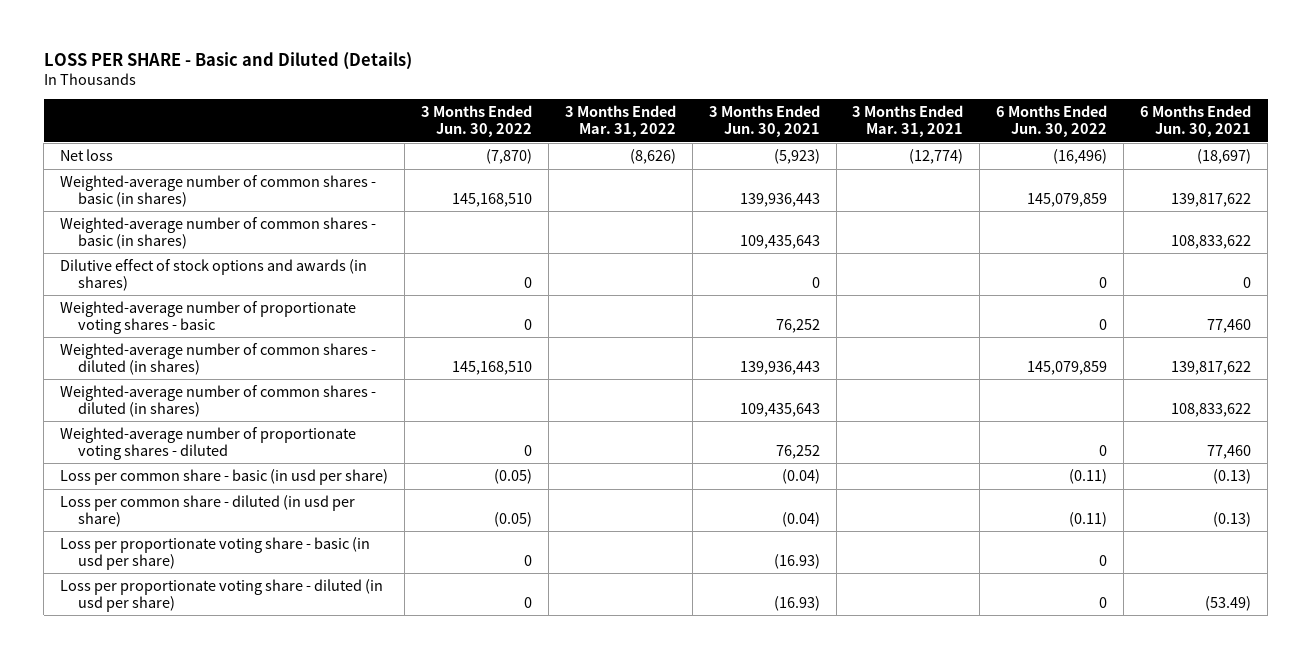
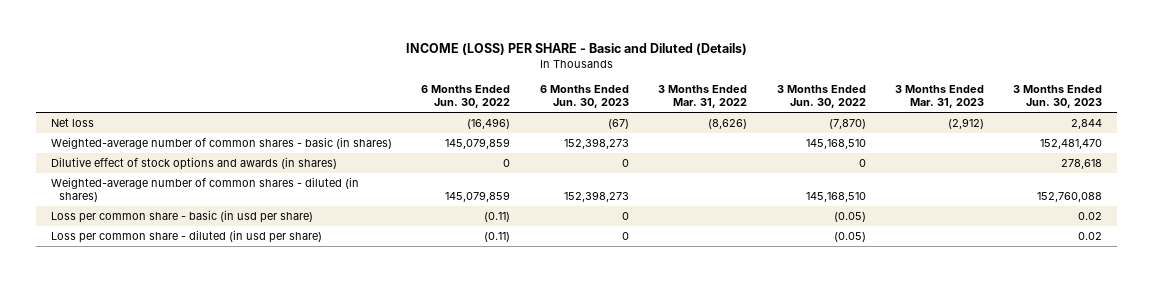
[43,51,412,70] LOSS PER SHARE - Basic and Diluted (Details) -> [405,43,747,56] INCOME (LOSS) PER SHARE - Basic and Diluted (Details)
[708,105,820,138] 3 Months Ended Jun. 30, 2021 -> none
[852,105,964,138] 3 Months Ended Mar. 31, 2021 -> none
[1140,105,1252,138] 6 Months Ended Jun. 30, 2021 -> none
none -> [539,85,629,109] 6 Months Ended Jun. 30, 2023
none -> [894,85,984,109] 3 Months Ended Mar. 31, 2023
none -> [1013,85,1103,109] 3 Months Ended Jun. 30, 2023
[60,217,377,249] Weighted-average number of common shares - basic (in shares) -> none
[60,301,357,334] Weighted-average number of proportionate voting shares - basic -> none
[60,385,377,417] Weighted-average number of common shares - diluted (in shares) -> none
[60,427,357,460] Weighted-average number of proportionate voting shares - diluted -> none
[60,537,371,570] Loss per proportionate voting share - basic (in usd per share) -> none
[60,579,384,612] Loss per proportionate voting share - diluted (in usd per share) -> none

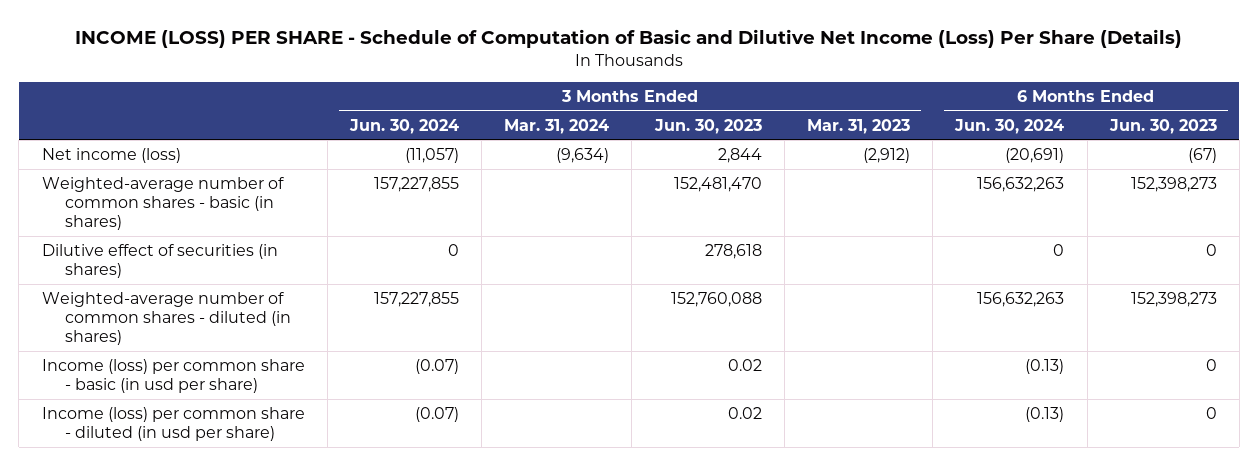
[405,43,747,56] INCOME (LOSS) PER SHARE - Basic and Diluted (Details) -> [75,28,1183,48] INCOME (LOSS) PER SHARE - Schedule of Computation of Basic and Dilutive Net Income (Loss) Per Share (Details)
[421,85,511,109] 6 Months Ended Jun. 30, 2022 -> none
[658,85,748,109] 3 Months Ended Mar. 31, 2022 -> none
[776,85,866,109] 3 Months Ended Jun. 30, 2022 -> none
none -> [348,118,459,134] Jun. 30, 2024
none -> [504,118,610,134] Mar. 31, 2024
none -> [954,118,1065,134] Jun. 30, 2024
[50,118,94,128] Net loss -> [41,148,181,164] Net income (loss)
[50,157,337,171] Dilutive effect of stock options and awards (in shares) -> [41,244,278,279] Dilutive effect of securities (in shares)
[50,210,313,224] Loss per common share - basic (in usd per share) -> [41,359,305,394] Income (loss) per common share - basic (in usd per share)
[50,230,322,244] Loss per common share - diluted (in usd per share) -> [41,407,305,442] Income (loss) per common share - diluted (in usd per share)

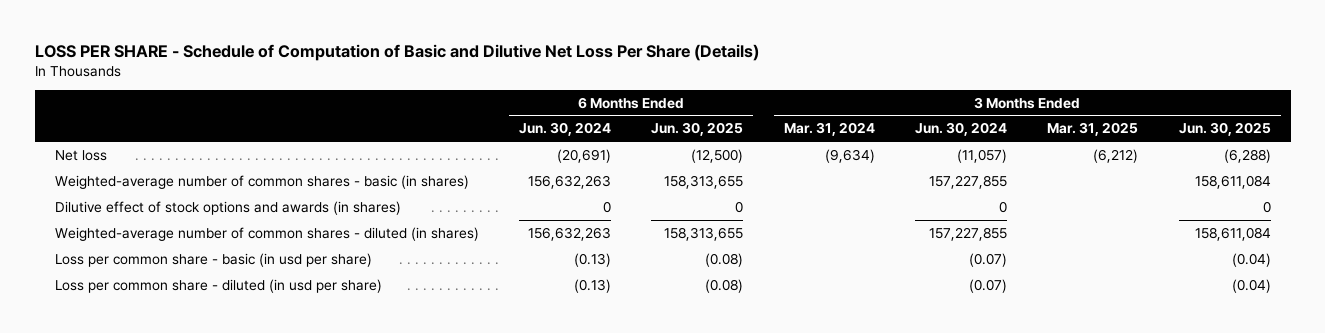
[75,28,1183,48] INCOME (LOSS) PER SHARE - Schedule of Computation of Basic and Dilutive Net Income (Loss) Per Share (Details) -> [34,43,759,61] LOSS PER SHARE - Schedule of Computation of Basic and Dilutive Net Loss Per Share (Details)
[653,118,762,134] Jun. 30, 2023 -> none
[806,118,910,134] Mar. 31, 2023 -> none
[1108,118,1217,134] Jun. 30, 2023 -> none
none -> [651,122,744,137] Jun. 30, 2025
none -> [1047,122,1139,137] Mar. 31, 2025
none -> [1178,122,1271,137] Jun. 30, 2025
[41,148,181,164] Net income (loss) -> [54,149,107,161] Net loss
[41,244,278,279] Dilutive effect of securities (in shares) -> [54,200,401,215] Dilutive effect of stock options and awards (in shares)
[41,359,305,394] Income (loss) per common share - basic (in usd per share) -> [54,252,372,267] Loss per common share - basic (in usd per share)
[41,407,305,442] Income (loss) per common share - diluted (in usd per share) -> [54,278,382,293] Loss per common share - diluted (in usd per share)

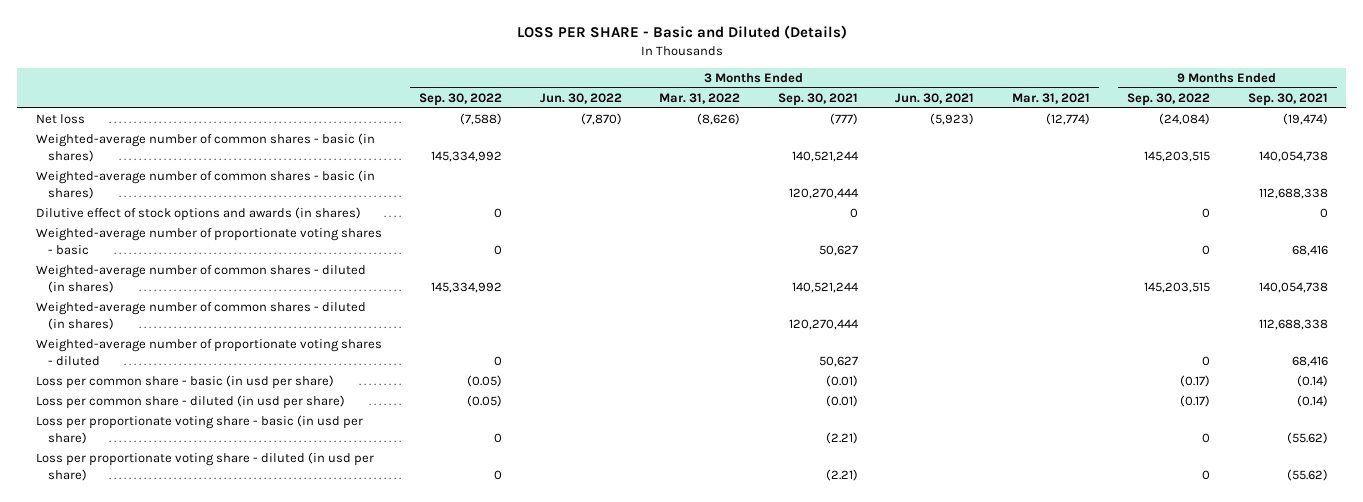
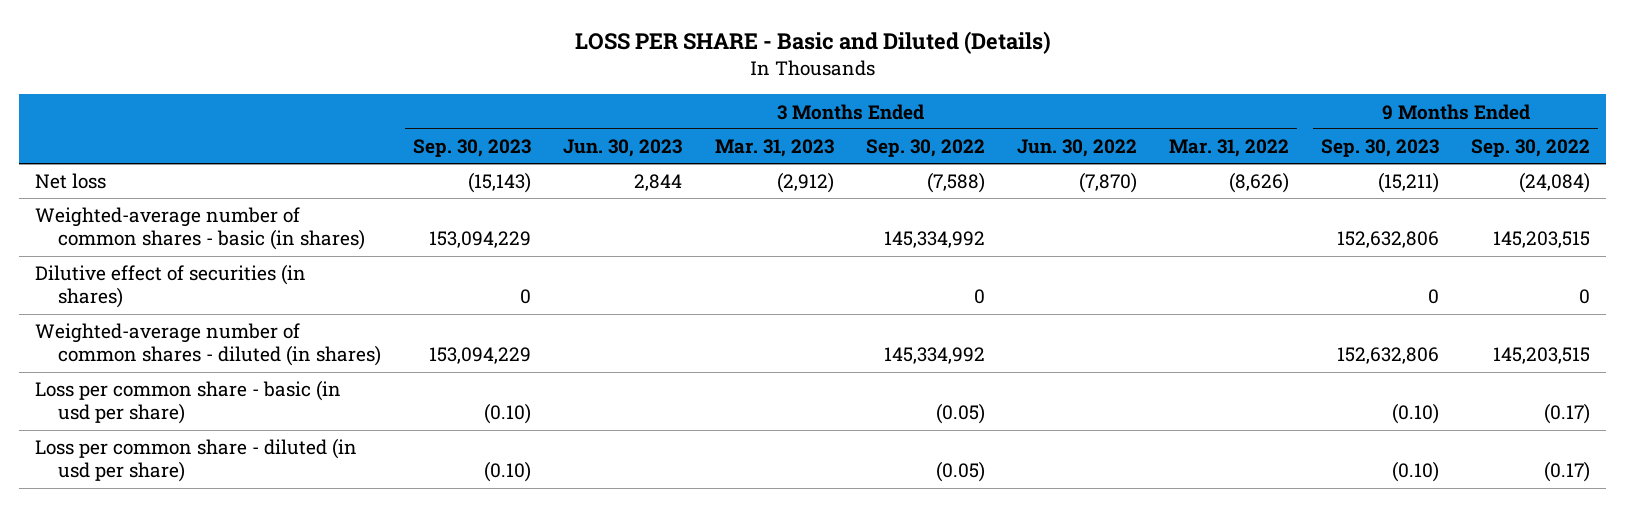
[777,92,858,106] Sep. 30, 2021 -> none
[895,92,975,104] Jun. 30, 2021 -> none
[1011,92,1090,104] Mar. 31, 2021 -> none
[1247,92,1328,106] Sep. 30, 2021 -> none
none -> [413,138,532,157] Sep. 30, 2023
none -> [563,138,683,157] Jun. 30, 2023
none -> [714,138,834,157] Mar. 31, 2023
none -> [1321,138,1440,157] Sep. 30, 2023
[35,170,375,199] Weighted-average number of common shares - basic (in shares) -> none
[35,228,382,255] Weighted-average number of proportionate voting shares - basic -> none
[35,207,361,222] Dilutive effect of stock options and awards (in shares) -> [35,264,307,309] Dilutive effect of securities (in shares)
[35,302,366,330] Weighted-average number of common shares - diluted (in shares) -> none
[35,339,382,366] Weighted-average number of proportionate voting shares - diluted -> none
[35,415,363,444] Loss per proportionate voting share - basic (in usd per share) -> none
[35,452,374,481] Loss per proportionate voting share - diluted (in usd per share) -> none

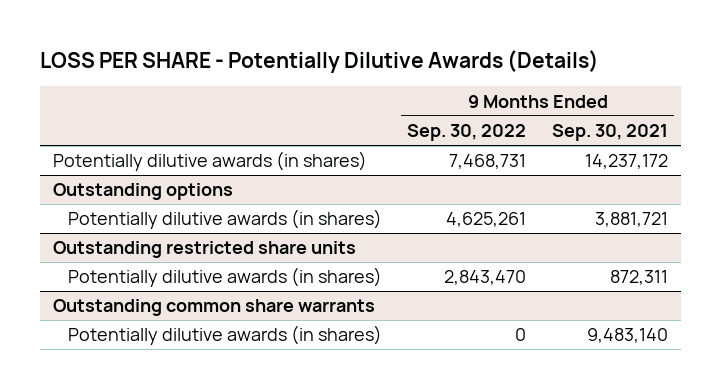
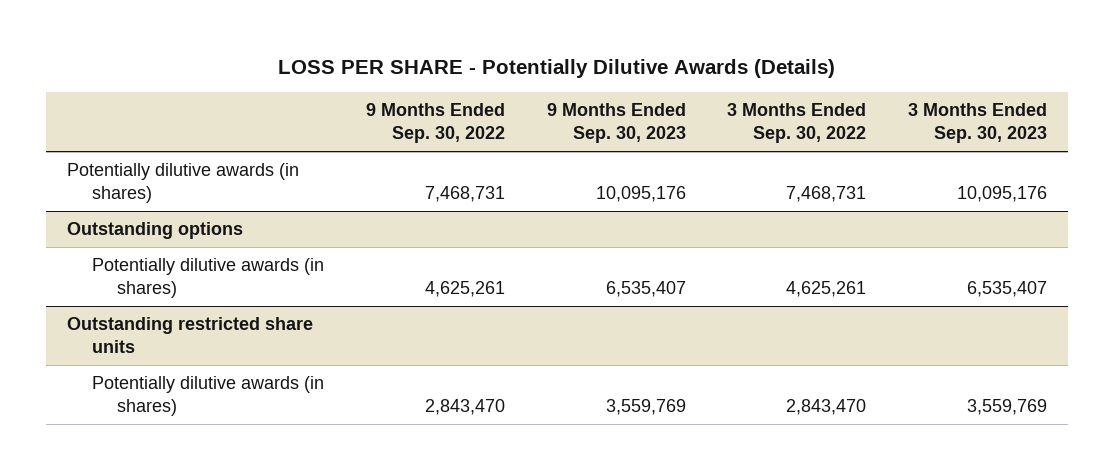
[552,124,669,142] Sep. 30, 2021 -> none
none -> [546,103,686,144] 9 Months Ended Sep. 30, 2023
none -> [727,103,867,144] 3 Months Ended Sep. 30, 2022
none -> [908,103,1048,144] 3 Months Ended Sep. 30, 2023
[52,299,375,317] Outstanding common share warrants -> none
[67,325,382,346] Potentially dilutive awards (in shares) -> none

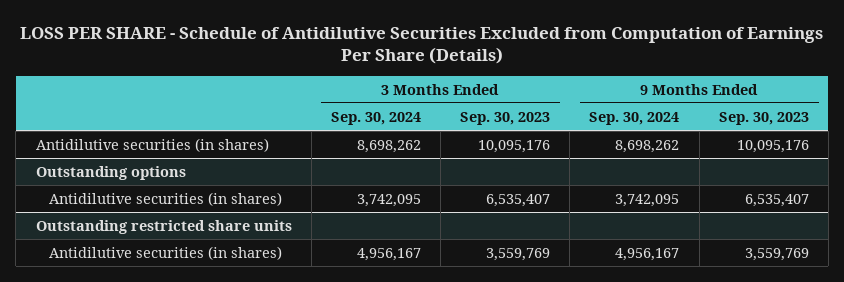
[278,59,836,79] LOSS PER SHARE - Potentially Dilutive Awards (Details) -> [20,26,824,65] LOSS PER SHARE - Schedule of Antidilutive Securities Excluded from Computation of Earnings Per Share (Details)
[365,103,505,144] 9 Months Ended Sep. 30, 2022 -> none
[727,103,867,144] 3 Months Ended Sep. 30, 2022 -> none
none -> [330,111,421,125] Sep. 30, 2024
none -> [589,111,680,125] Sep. 30, 2024
[67,163,300,204] Potentially dilutive awards (in shares) -> [35,137,269,152] Antidilutive securities (in shares)
[92,258,325,299] Potentially dilutive awards (in shares) -> [48,191,282,206] Antidilutive securities (in shares)
[92,376,325,417] Potentially dilutive awards (in shares) -> [48,245,282,260] Antidilutive securities (in shares)

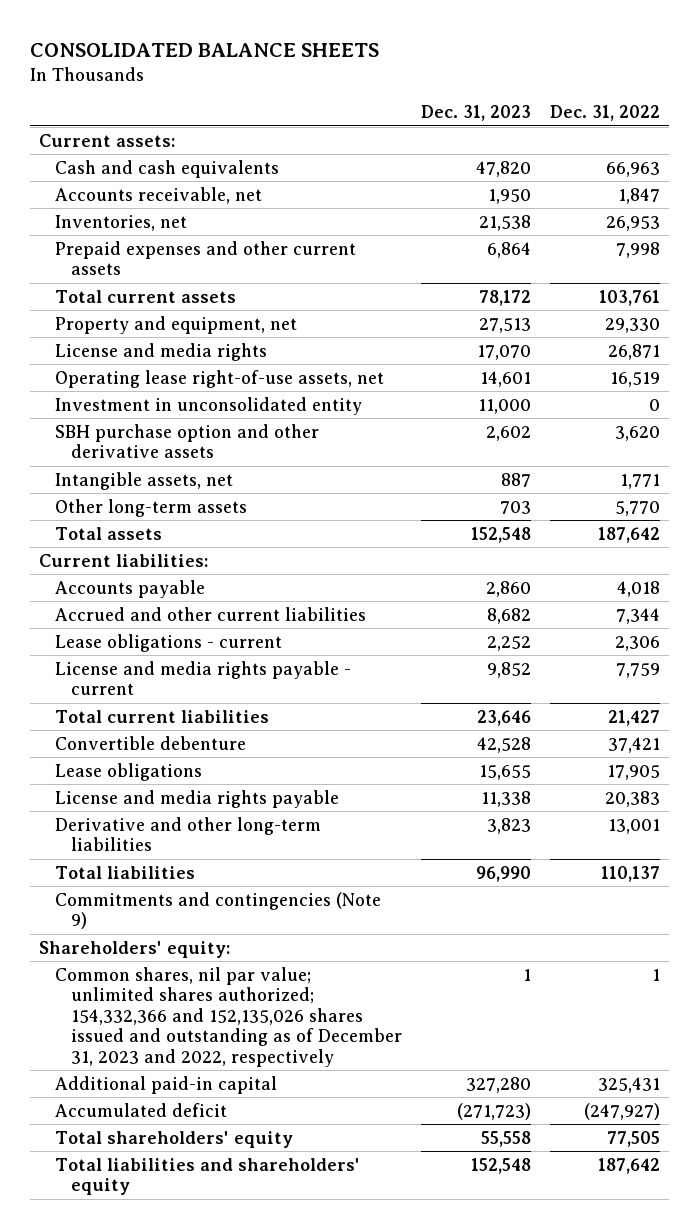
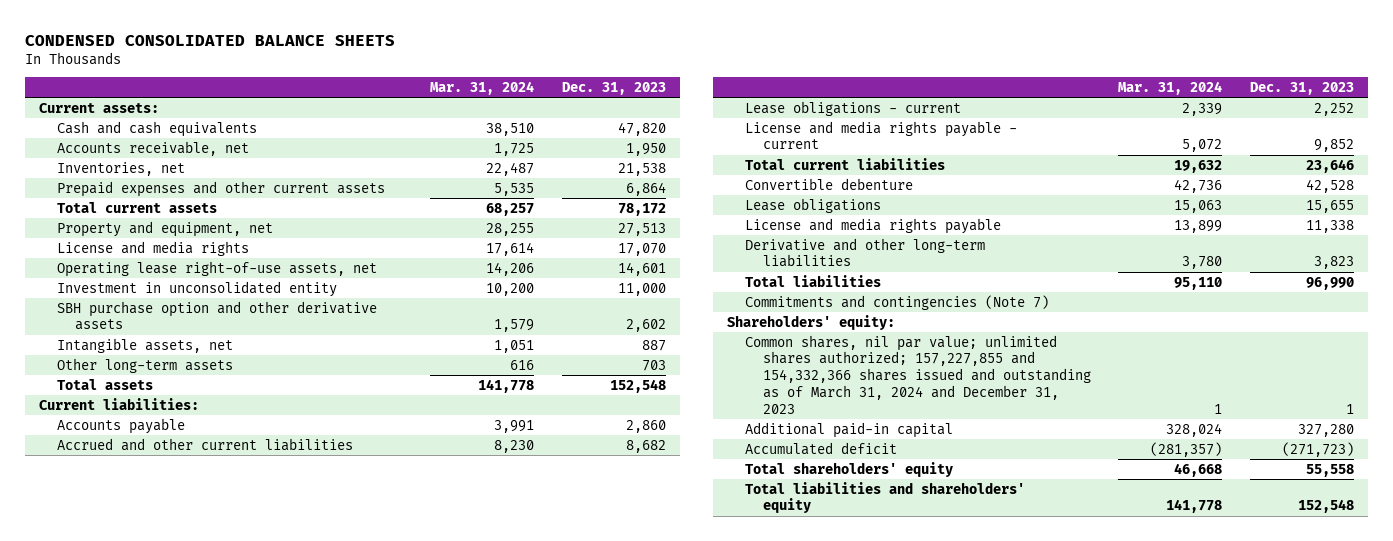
[29,43,379,58] CONSOLIDATED BALANCE SHEETS -> [25,34,396,46] CONDENSED CONSOLIDATED BALANCE SHEETS
[549,105,660,122] Dec. 31, 2022 -> none
none -> [430,80,535,95] Mar. 31, 2024
[54,891,381,930] Commitments and contingencies (Note 9) -> [744,294,1049,310] Commitments and contingencies (Note 7)
[54,966,402,1068] Common shares, nil par value; unlimited shares authorized; 154,332,366 and 152,135,026 shares issued and outstanding as of December 31, 2023 and 2022, respectively -> [744,334,1091,414] Common shares, nil par value; unlimited shares authorized; 157,227,855 and 154,332,366 shares issued and outstanding as of March 31, 2024 and December 31, 2023

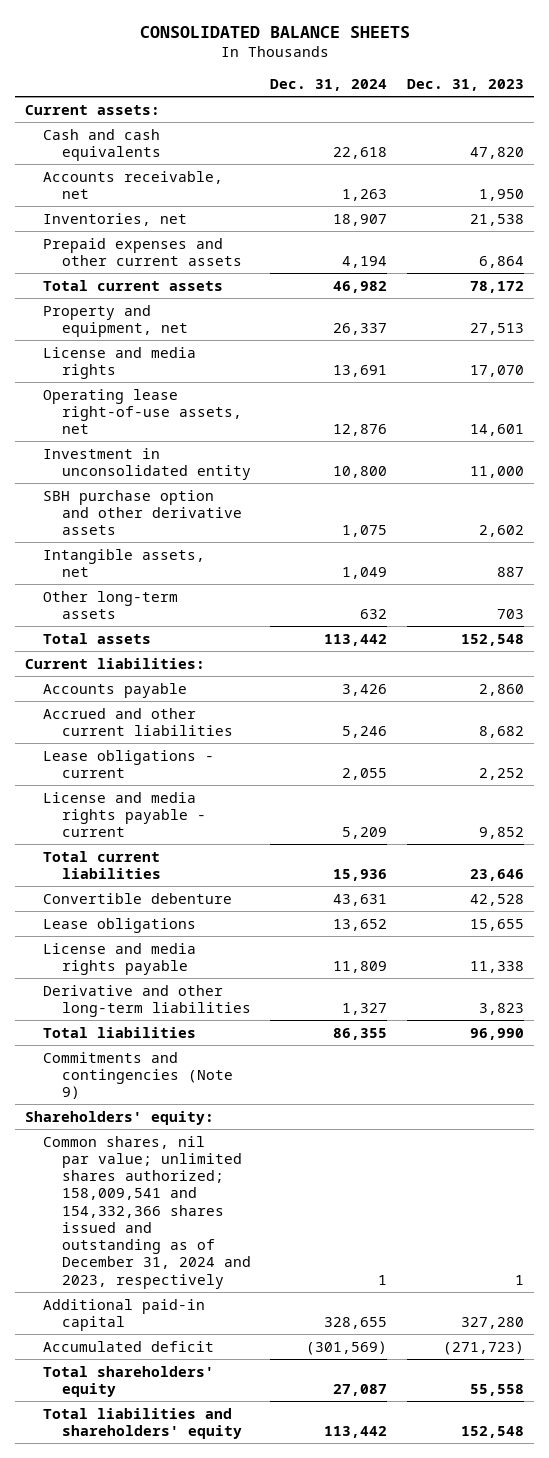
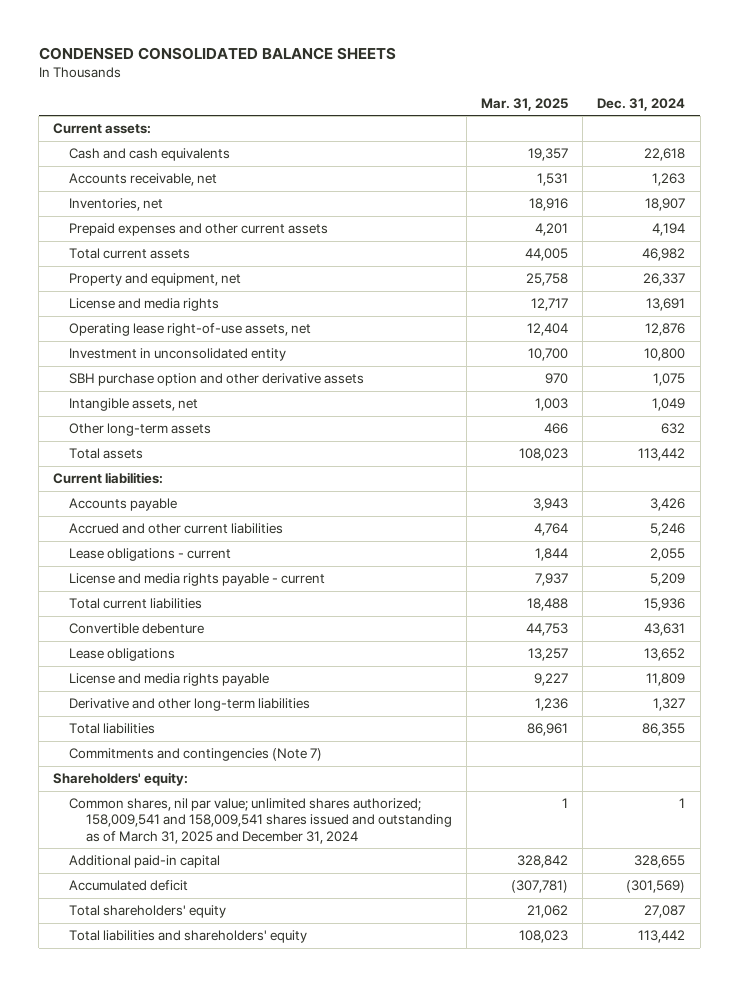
[139,25,410,38] CONSOLIDATED BALANCE SHEETS -> [38,47,396,61] CONDENSED CONSOLIDATED BALANCE SHEETS
[407,78,525,91] Dec. 31, 2023 -> none
none -> [481,97,569,111] Mar. 31, 2025
[43,1051,233,1100] Commitments and contingencies (Note 9) -> [69,748,323,762] Commitments and contingencies (Note 7)
[43,1135,251,1289] Common shares, nil par value; unlimited shares authorized; 158,009,541 and 154,332,366 shares issued and outstanding as of December 31, 2024 and 2023, respectively -> [69,798,452,844] Common shares, nil par value; unlimited shares authorized; 158,009,541 and 158,009,541 shares issued and outstanding as of March 31, 2025 and December 31, 2024

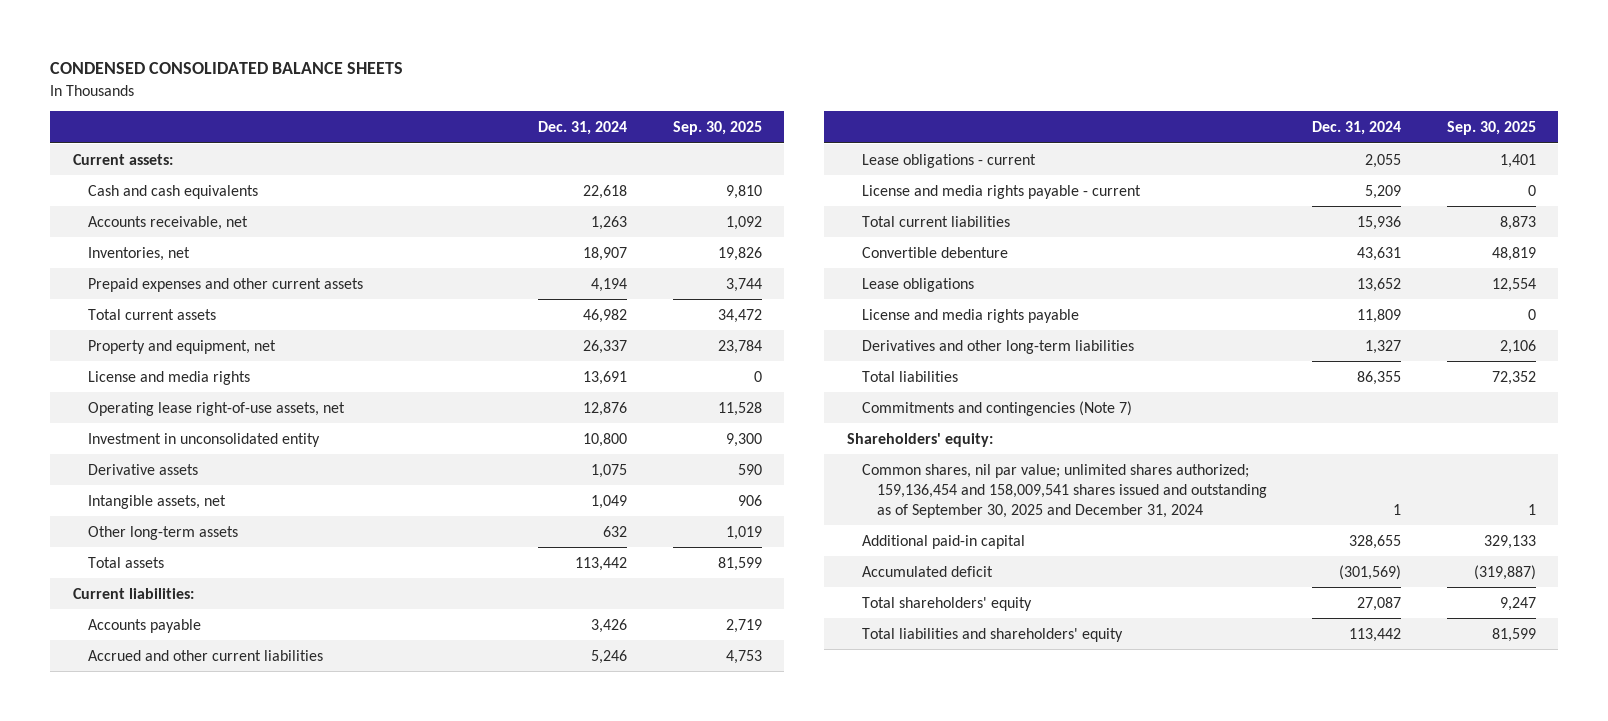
[481,97,569,111] Mar. 31, 2025 -> none
none -> [672,121,762,136] Sep. 30, 2025
[69,373,365,387] SBH purchase option and other derivative assets -> [87,463,198,475] Derivative assets
[69,698,311,712] Derivative and other long-term liabilities -> [861,339,1134,354] Derivatives and other long-term liabilities
[69,798,452,844] Common shares, nil par value; unlimited shares authorized; 158,009,541 and 158,009,541 shares issued and outstanding as of March 31, 2025 and December 31, 2024 -> [861,463,1267,518] Common shares, nil par value; unlimited shares authorized; 159,136,454 and 158,009,541 shares issued and outstanding as of September 30, 2025 and December 31, 2024

